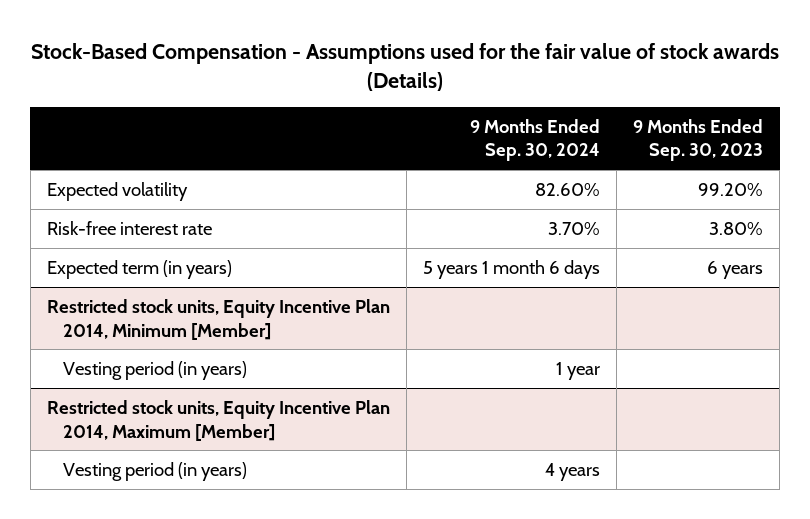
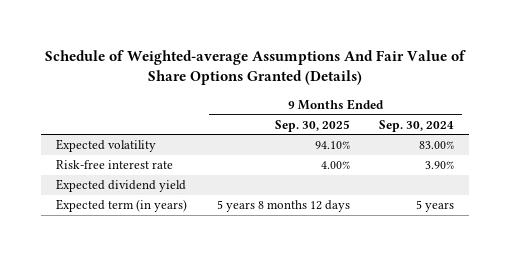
[31,43,780,92] Stock-Based Compensation - Assumptions used for the fair value of stock awards (Details) -> [45,50,467,86] Schedule of Weighted-average Assumptions And Fair Value of Share Options Granted (Details)
[633,118,764,162] 9 Months Ended Sep. 30, 2023 -> none
none -> [274,119,350,132] Sep. 30, 2025
[47,298,391,340] Restricted stock units, Equity Incentive Plan 2014, Minimum [Member] -> none
[62,360,247,380] Vesting period (in years) -> none
[47,399,391,441] Restricted stock units, Equity Incentive Plan 2014, Maximum [Member] -> none
[62,461,247,481] Vesting period (in years) -> none
[535,182,601,196] 82.60% -> [419,141,455,150] 83.00%
[548,221,601,235] 3.70% -> [425,161,455,170] 3.90%
none -> [56,179,187,193] Expected dividend yield
[423,259,601,279] 5 years 1 month 6 days -> [416,200,455,213] 5 years

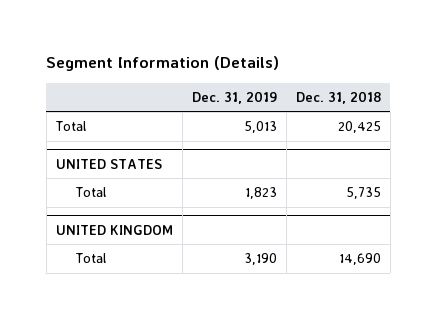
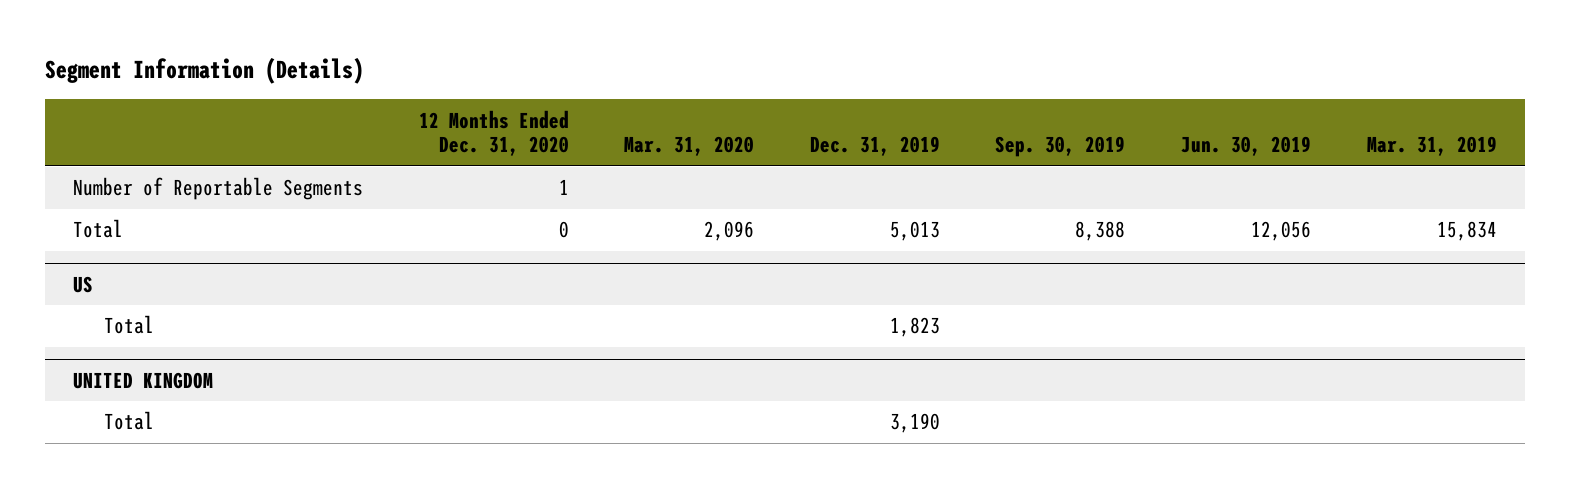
[295,90,381,104] Dec. 31, 2018 -> none
none -> [418,109,569,157] 12 Months Ended Dec. 31, 2020
none -> [624,136,755,157] Mar. 31, 2020
none -> [995,136,1126,158] Sep. 30, 2019
none -> [1181,136,1312,157] Jun. 30, 2019
none -> [1366,136,1497,157] Mar. 31, 2019
none -> [72,177,363,201] Number of Reportable Segments
[55,158,162,169] UNITED STATES -> [72,275,93,293] US

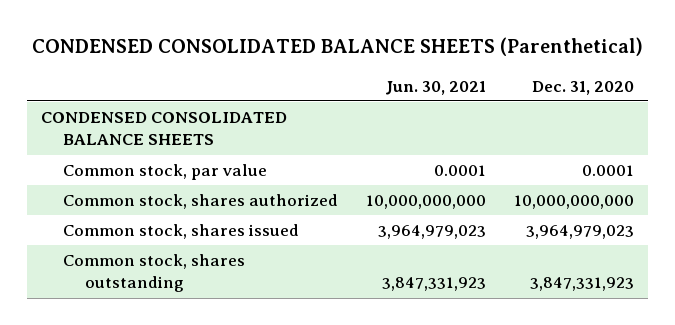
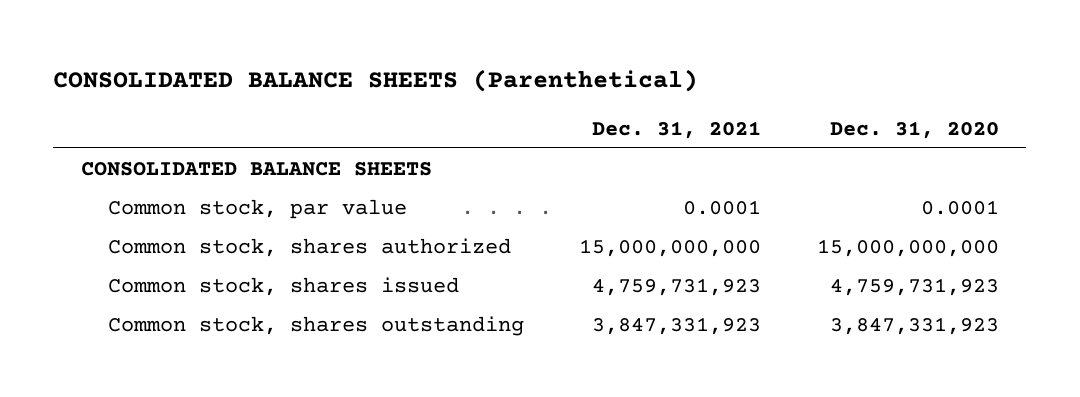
[32,37,644,57] CONDENSED CONSOLIDATED BALANCE SHEETS (Parenthetical) -> [53,69,699,93] CONSOLIDATED BALANCE SHEETS (Parenthetical)
[384,80,486,95] Jun. 30, 2021 -> none
none -> [592,120,762,139] Dec. 31, 2021
[40,112,287,146] CONDENSED CONSOLIDATED BALANCE SHEETS -> [81,161,433,176] CONSOLIDATED BALANCE SHEETS
[513,195,634,210] 10,000,000,000 -> [816,238,999,257] 15,000,000,000
[525,225,634,240] 3,964,979,023 -> [829,277,999,296] 4,759,731,923

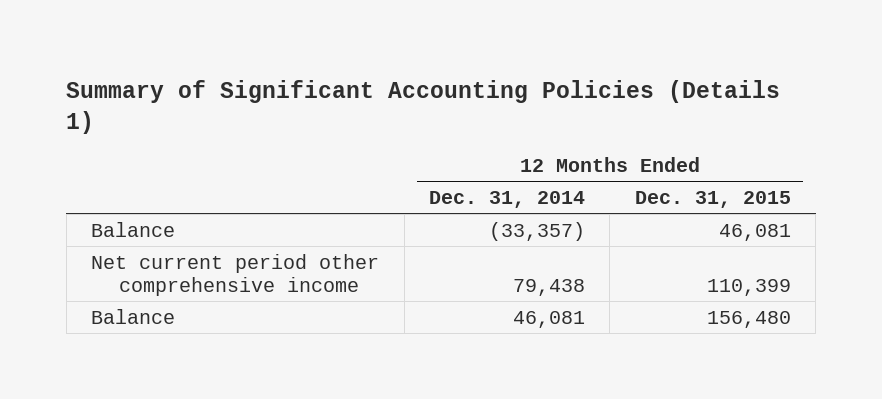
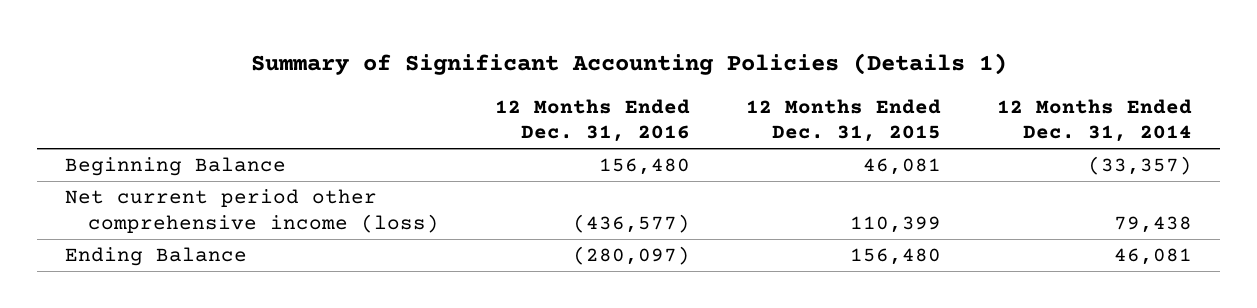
none -> [495,98,691,143] 12 Months Ended Dec. 31, 2016
[91,221,176,237] Balance -> [65,157,287,177] Beginning Balance
[91,253,380,296] Net current period other comprehensive income -> [65,189,440,233] Net current period other comprehensive income (loss)
[91,308,176,324] Balance -> [65,247,248,267] Ending Balance

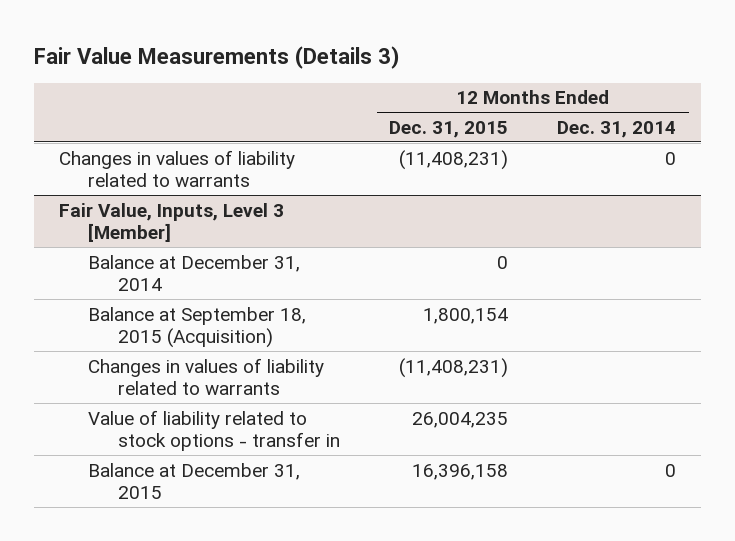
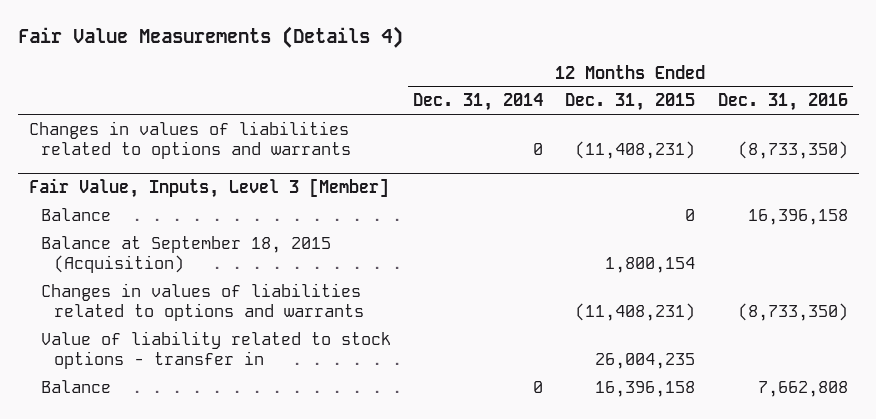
[33,45,400,69] Fair Value Measurements (Details 3) -> [17,25,403,48] Fair Value Measurements (Details 4)
none -> [717,93,848,112] Dec. 31, 2016
[58,149,295,187] Changes in values of liability related to warrants -> [28,120,352,159] Changes in values of liabilities related to options and warrants
[88,254,301,291] Balance at December 31, 2014 -> [41,207,112,221] Balance
[88,357,325,395] Changes in values of liability related to warrants -> [41,282,364,321] Changes in values of liabilities related to options and warrants
[88,462,301,499] Balance at December 31, 2015 -> [41,379,112,393] Balance

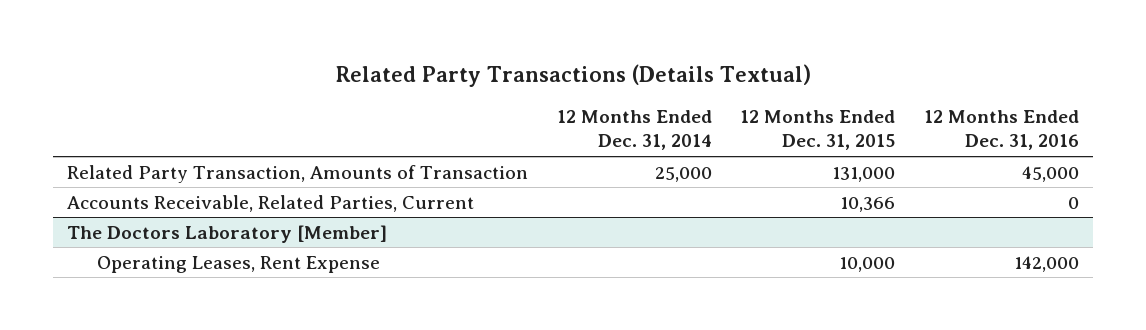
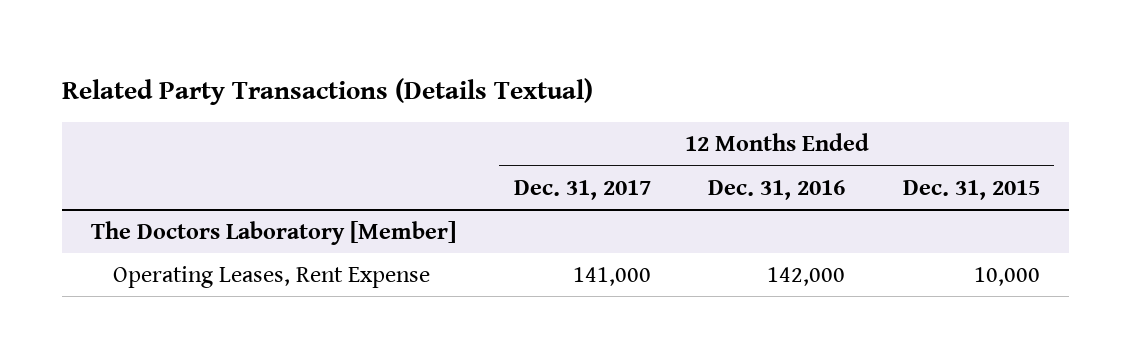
[556,110,712,151] 12 Months Ended Dec. 31, 2014 -> none
none -> [513,179,651,200] Dec. 31, 2017
[67,164,529,183] Related Party Transaction, Amounts of Transaction -> none
[67,194,475,212] Accounts Receivable, Related Parties, Current -> none

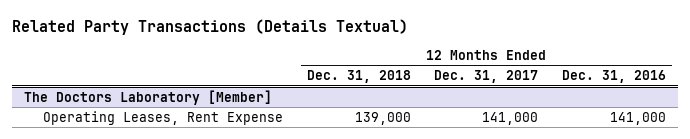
[902,179,1040,200] Dec. 31, 2015 -> none
none -> [306,70,411,84] Dec. 31, 2018
[767,267,846,287] 142,000 -> [610,111,667,125] 141,000

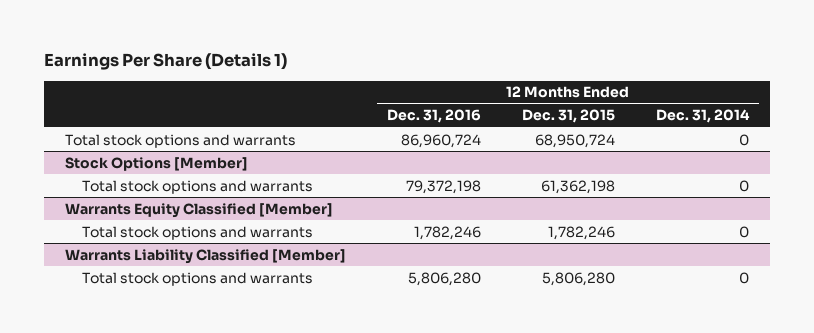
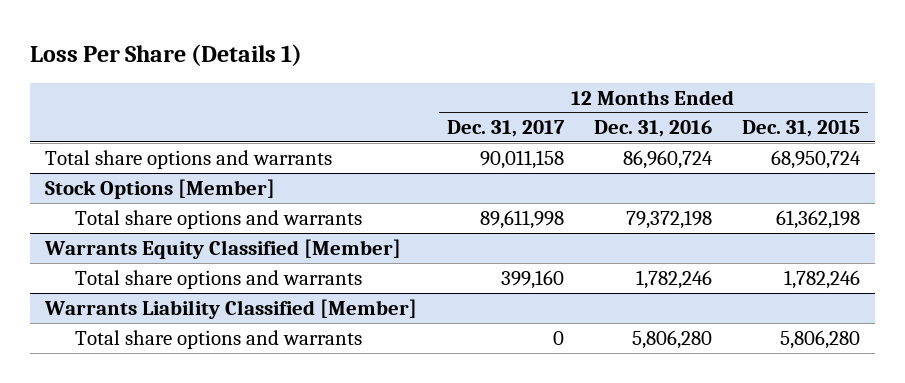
[44,53,288,71] Earnings Per Share (Details 1) -> [29,43,302,66] Loss Per Share (Details 1)
[656,109,751,124] Dec. 31, 2014 -> none
none -> [446,120,565,138] Dec. 31, 2017
[64,133,296,148] Total stock options and warrants -> [44,149,332,169] Total share options and warrants
[81,179,313,194] Total stock options and warrants -> [74,209,362,229] Total share options and warrants
[81,225,313,240] Total stock options and warrants -> [74,269,362,289] Total share options and warrants
[81,271,313,286] Total stock options and warrants -> [74,329,362,349] Total share options and warrants

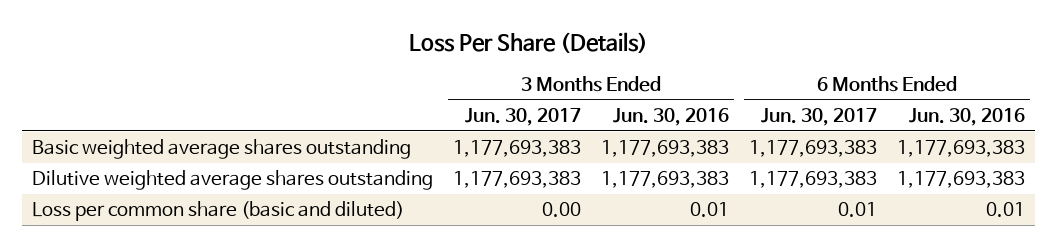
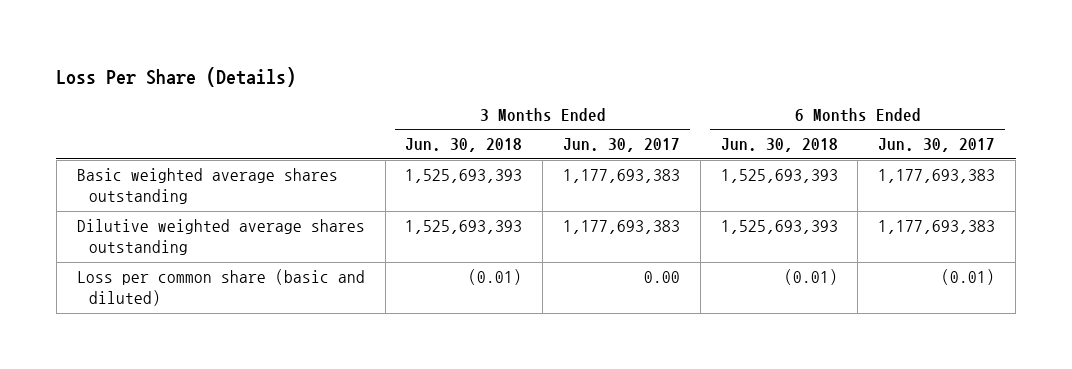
[612,107,729,126] Jun. 30, 2016 -> none
[908,107,1025,126] Jun. 30, 2016 -> none
none -> [405,138,523,153] Jun. 30, 2018
none -> [720,138,838,153] Jun. 30, 2018
[837,202,877,218] 0.01 -> [941,269,996,286] (0.01)

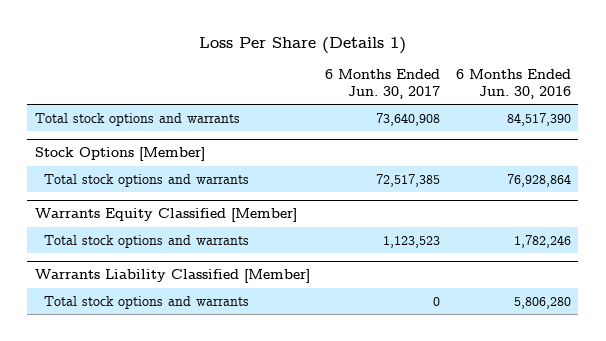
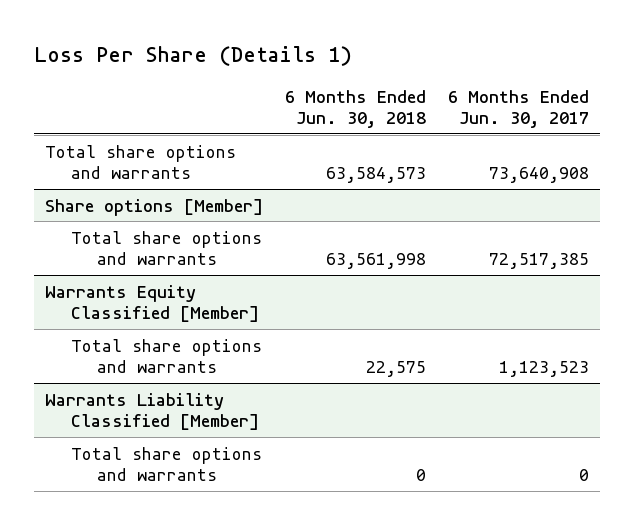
[455,68,571,100] 6 Months Ended Jun. 30, 2016 -> none
none -> [284,89,426,128] 6 Months Ended Jun. 30, 2018
[34,112,240,126] Total stock options and warrants -> [44,144,236,179] Total share options and warrants
[34,147,205,162] Stock Options [Member] -> [44,198,263,216] Share options [Member]
[44,173,250,187] Total stock options and warrants -> [70,230,262,265] Total share options and warrants
[44,234,250,248] Total stock options and warrants -> [70,338,262,373] Total share options and warrants
[44,295,250,309] Total stock options and warrants -> [70,446,262,481] Total share options and warrants

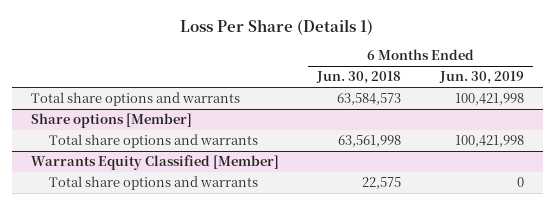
[447,89,589,128] 6 Months Ended Jun. 30, 2017 -> none
none -> [438,71,524,85] Jun. 30, 2019
[44,392,259,430] Warrants Liability Classified [Member] -> none
[70,446,262,481] Total share options and warrants -> none

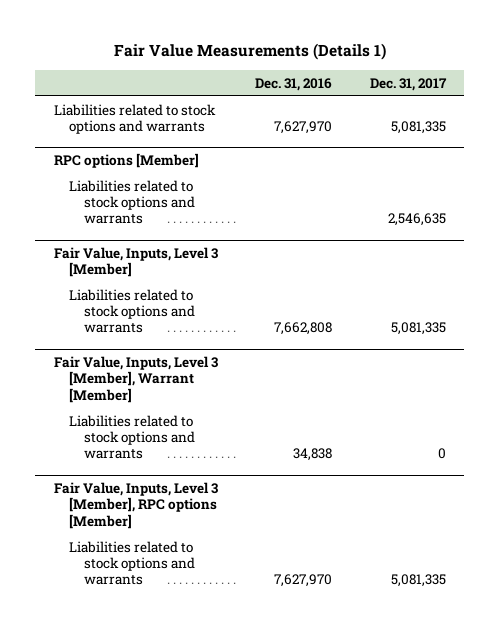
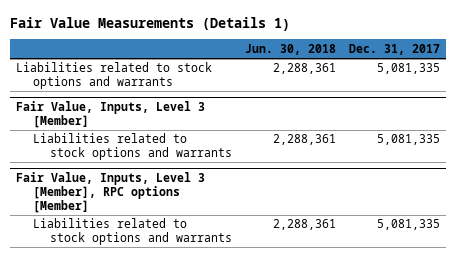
[255,77,333,91] Dec. 31, 2016 -> none
none -> [244,43,336,55] Jun. 30, 2018
[53,153,199,169] RPC options [Member] -> none
[68,179,196,225] Liabilities related to stock options and warrants -> none
[53,356,218,403] Fair Value, Inputs, Level 3 [Member], Warrant [Member] -> none
[68,414,196,460] Liabilities related to stock options and warrants -> none

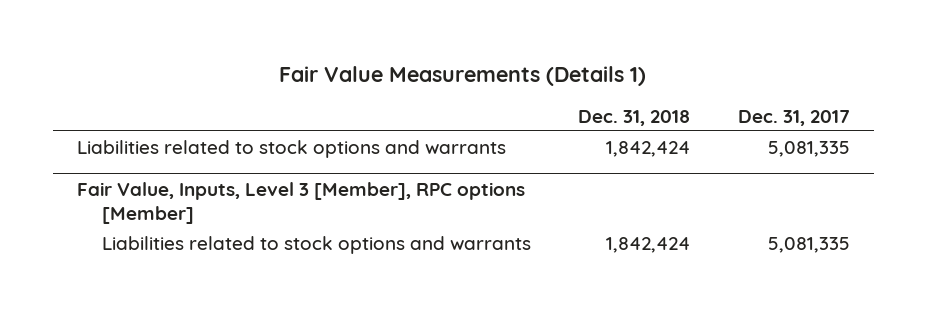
[244,43,336,55] Jun. 30, 2018 -> none
none -> [578,109,691,126] Dec. 31, 2018
[16,101,206,129] Fair Value, Inputs, Level 3 [Member] -> none
[33,133,232,161] Liabilities related to stock options and warrants -> none

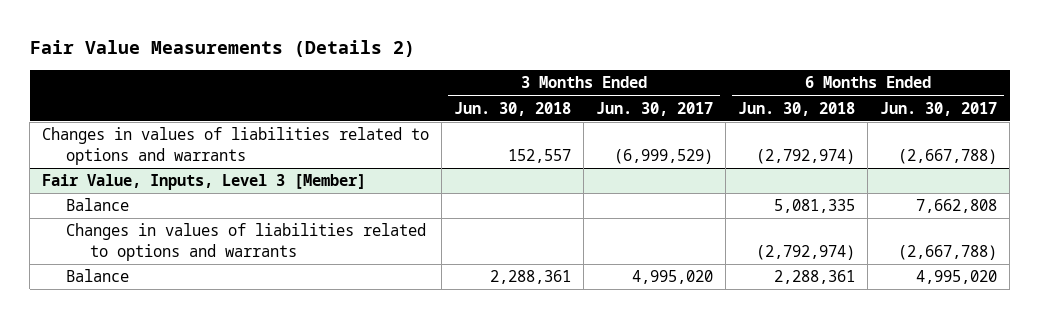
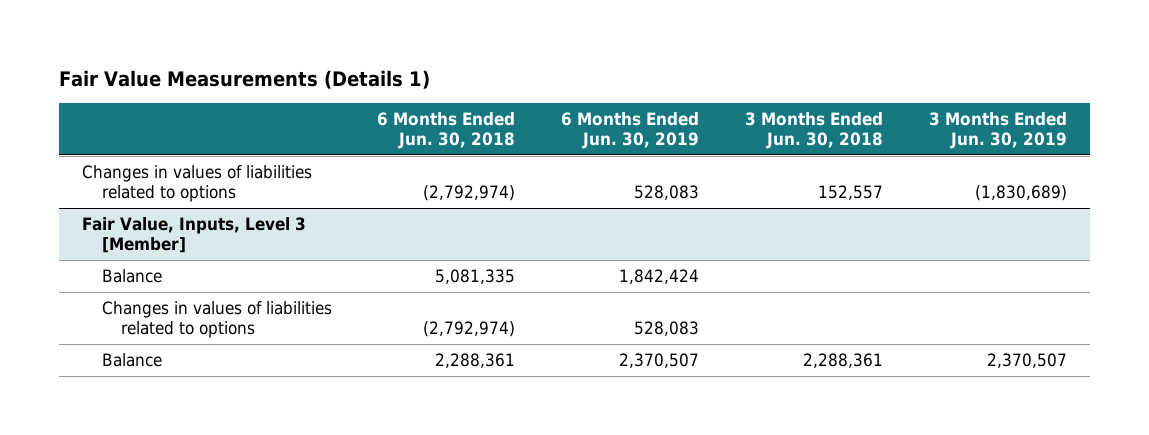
[29,40,415,58] Fair Value Measurements (Details 2) -> [59,69,431,89] Fair Value Measurements (Details 1)
[596,101,714,116] Jun. 30, 2017 -> none
[880,101,998,116] Jun. 30, 2017 -> none
none -> [561,111,700,150] 6 Months Ended Jun. 30, 2019
none -> [928,111,1067,150] 3 Months Ended Jun. 30, 2019
[42,127,430,165] Changes in values of liabilities related to options and warrants -> [81,165,312,203] Changes in values of liabilities related to options
[65,223,426,261] Changes in values of liabilities related to options and warrants -> [101,301,332,339] Changes in values of liabilities related to options

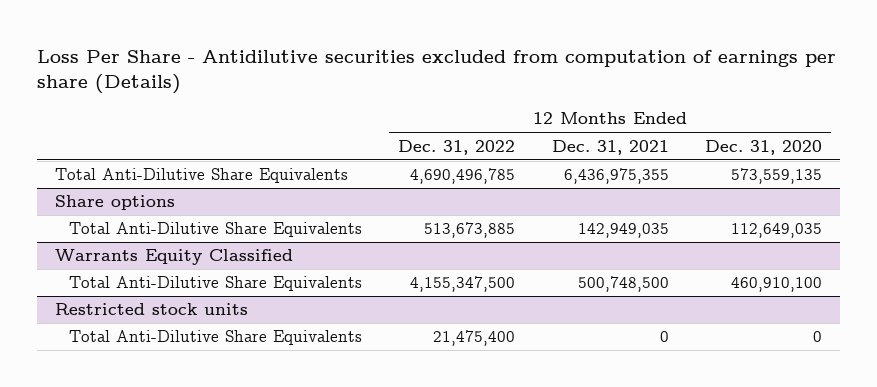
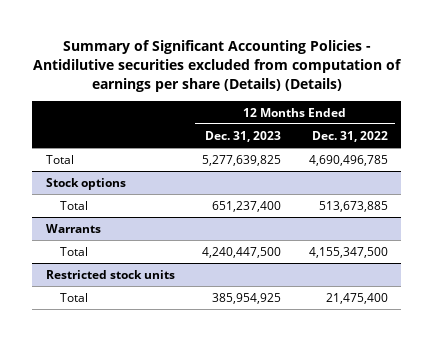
[37,49,837,95] Loss Per Share - Antidilutive securities excluded from computation of earnings per share (Details) -> [32,39,402,92] Summary of Significant Accounting Policies - Antidilutive securities excluded from computation of earnings per share (Details) (Details)
[551,139,669,155] Dec. 31, 2021 -> none
[705,139,823,155] Dec. 31, 2020 -> none
none -> [205,130,282,142] Dec. 31, 2023
[55,168,349,184] Total Anti-Dilutive Share Equivalents -> [45,154,74,164] Total
[55,195,176,211] Share options -> [45,177,126,190] Stock options
[68,222,362,238] Total Anti-Dilutive Share Equivalents -> [60,200,89,210] Total
[55,249,294,266] Warrants Equity Classified -> [45,223,101,233] Warrants
[68,276,362,292] Total Anti-Dilutive Share Equivalents -> [60,246,89,256] Total
[68,330,362,346] Total Anti-Dilutive Share Equivalents -> [60,292,89,302] Total

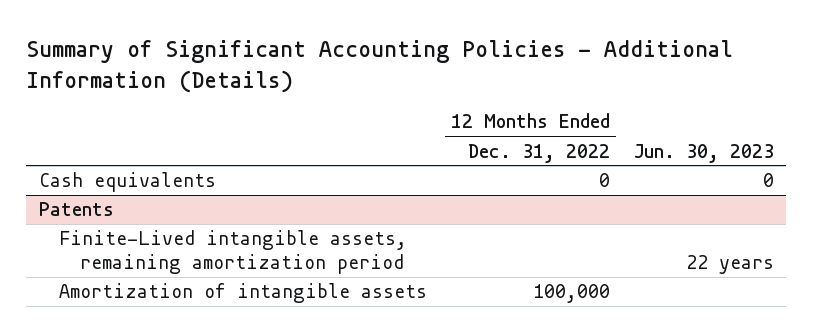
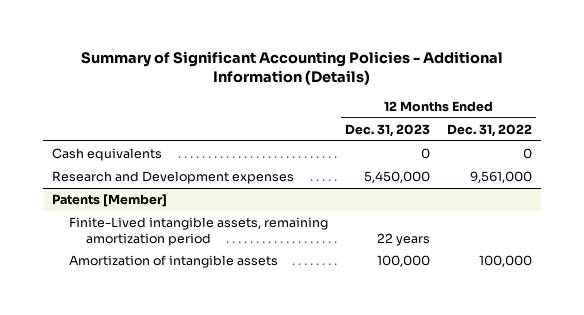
[634,143,775,163] Jun. 30, 2023 -> none
none -> [345,124,431,138] Dec. 31, 2023
none -> [51,171,294,185] Research and Development expenses
[38,202,114,217] Patents -> [51,194,167,208] Patents [Member]

